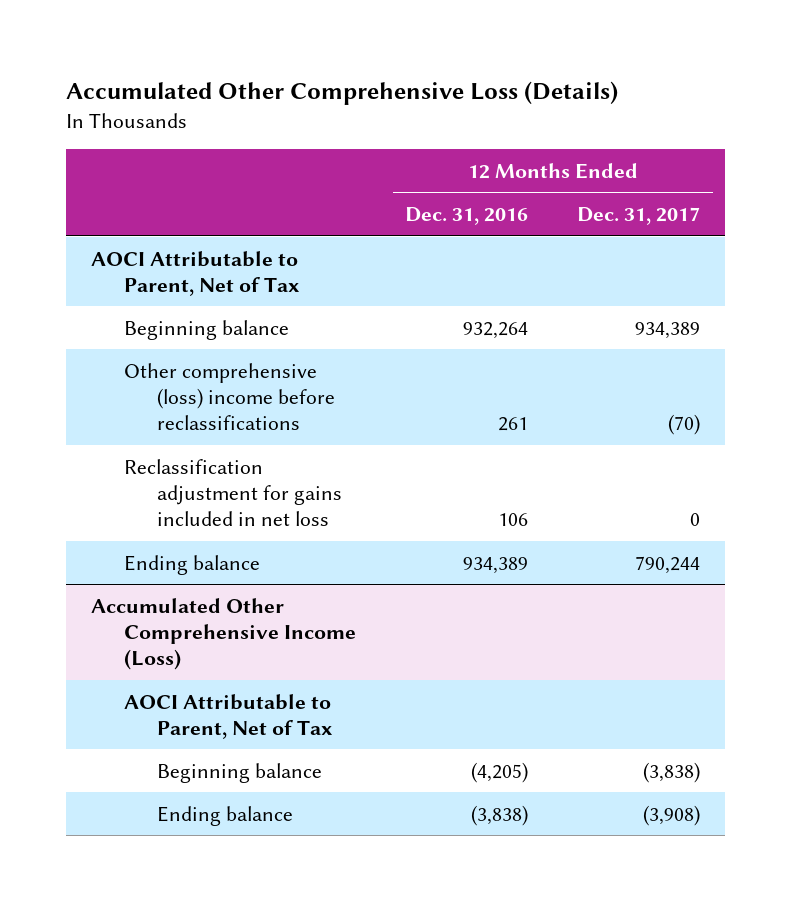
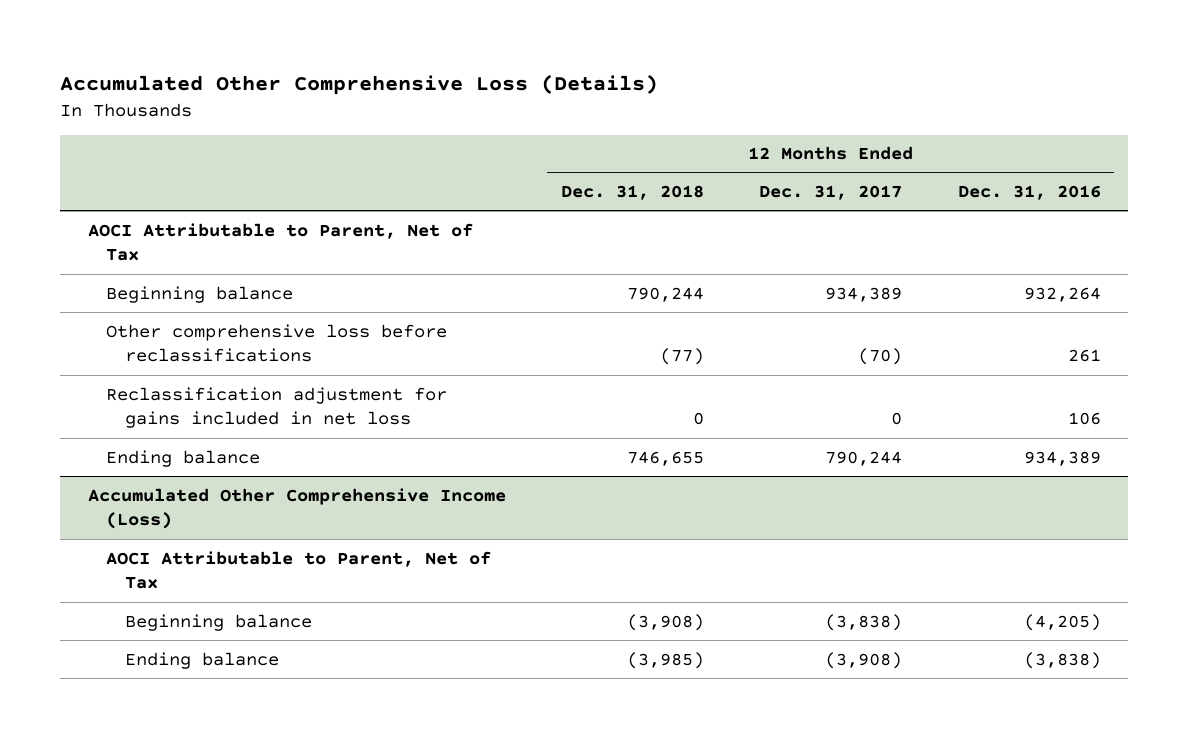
none -> [561,185,705,201] Dec. 31, 2018
[123,362,336,430] Other comprehensive (loss) income before reclassifications -> [106,323,448,363] Other comprehensive loss before reclassifications

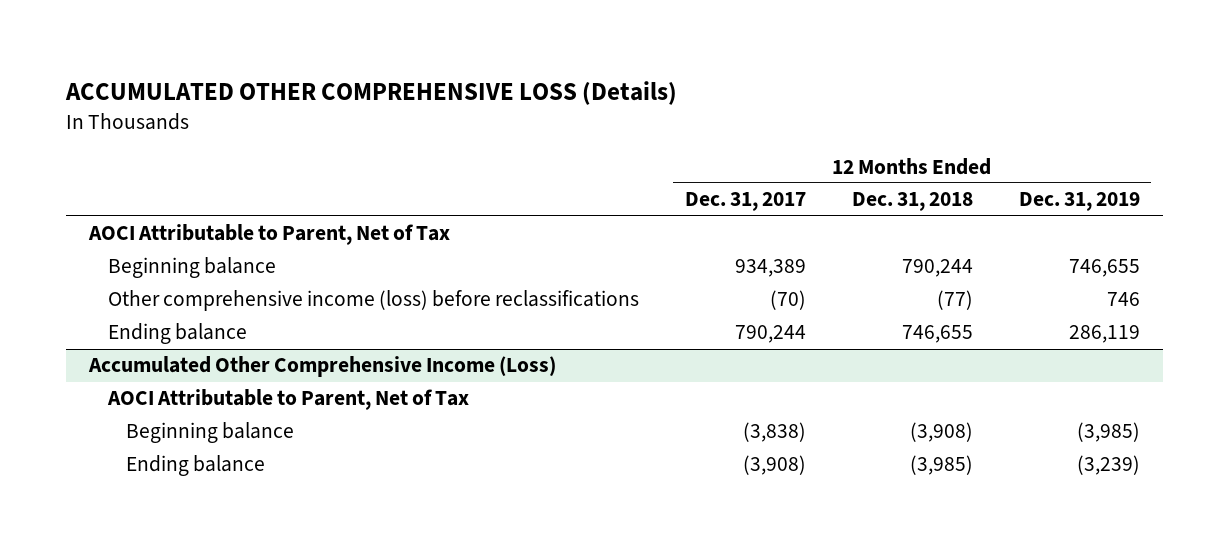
[60,74,659,96] Accumulated Other Comprehensive Loss (Details) -> [65,80,678,105] ACCUMULATED OTHER COMPREHENSIVE LOSS (Details)
[957,185,1101,201] Dec. 31, 2016 -> none
none -> [1018,192,1140,212] Dec. 31, 2019
[106,386,448,429] Reclassification adjustment for gains included in net loss -> none
[106,323,448,363] Other comprehensive loss before reclassifications -> [107,290,639,312] Other comprehensive income (loss) before reclassifications

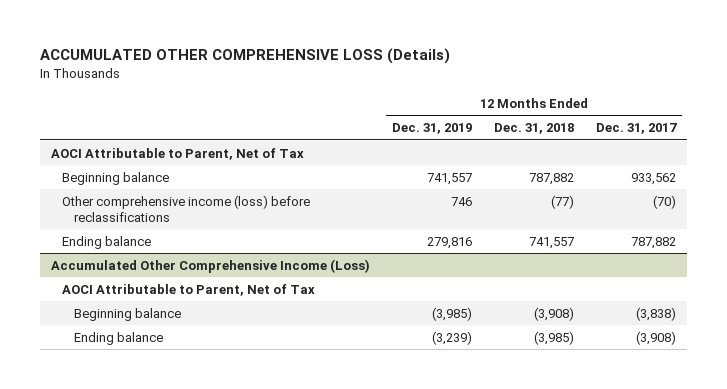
[734,259,806,278] 934,389 -> [631,172,677,185] 933,562
[901,259,973,278] 790,244 -> [528,172,574,185] 787,882
[1068,259,1140,278] 746,655 -> [426,172,472,185] 741,557
[734,325,806,344] 790,244 -> [631,236,677,249] 787,882
[901,325,973,344] 746,655 -> [528,236,574,249] 741,557
[1068,325,1140,344] 286,119 -> [426,236,472,249] 279,816

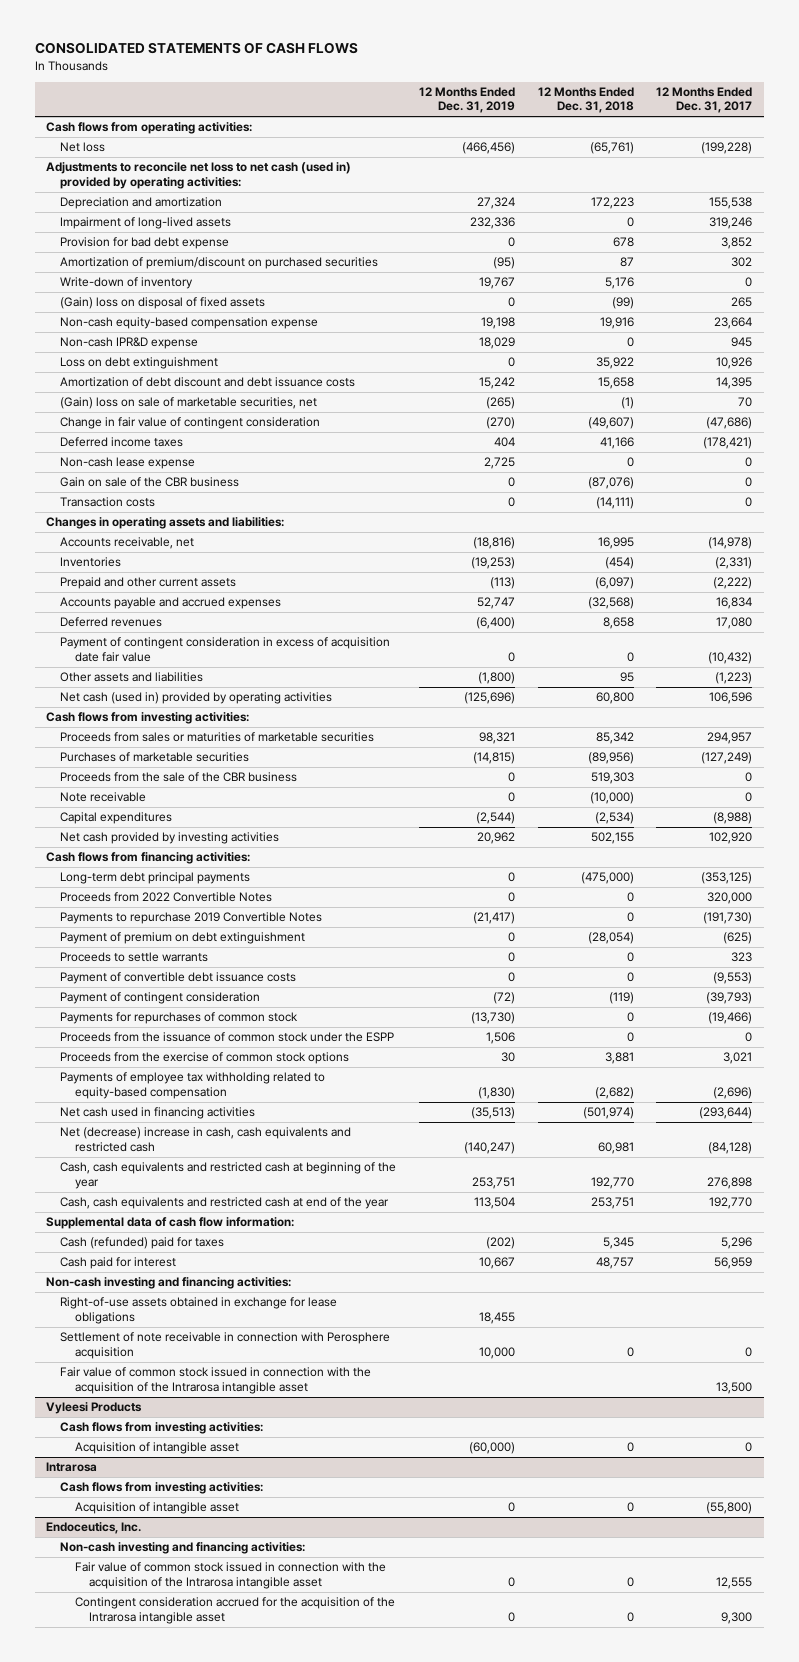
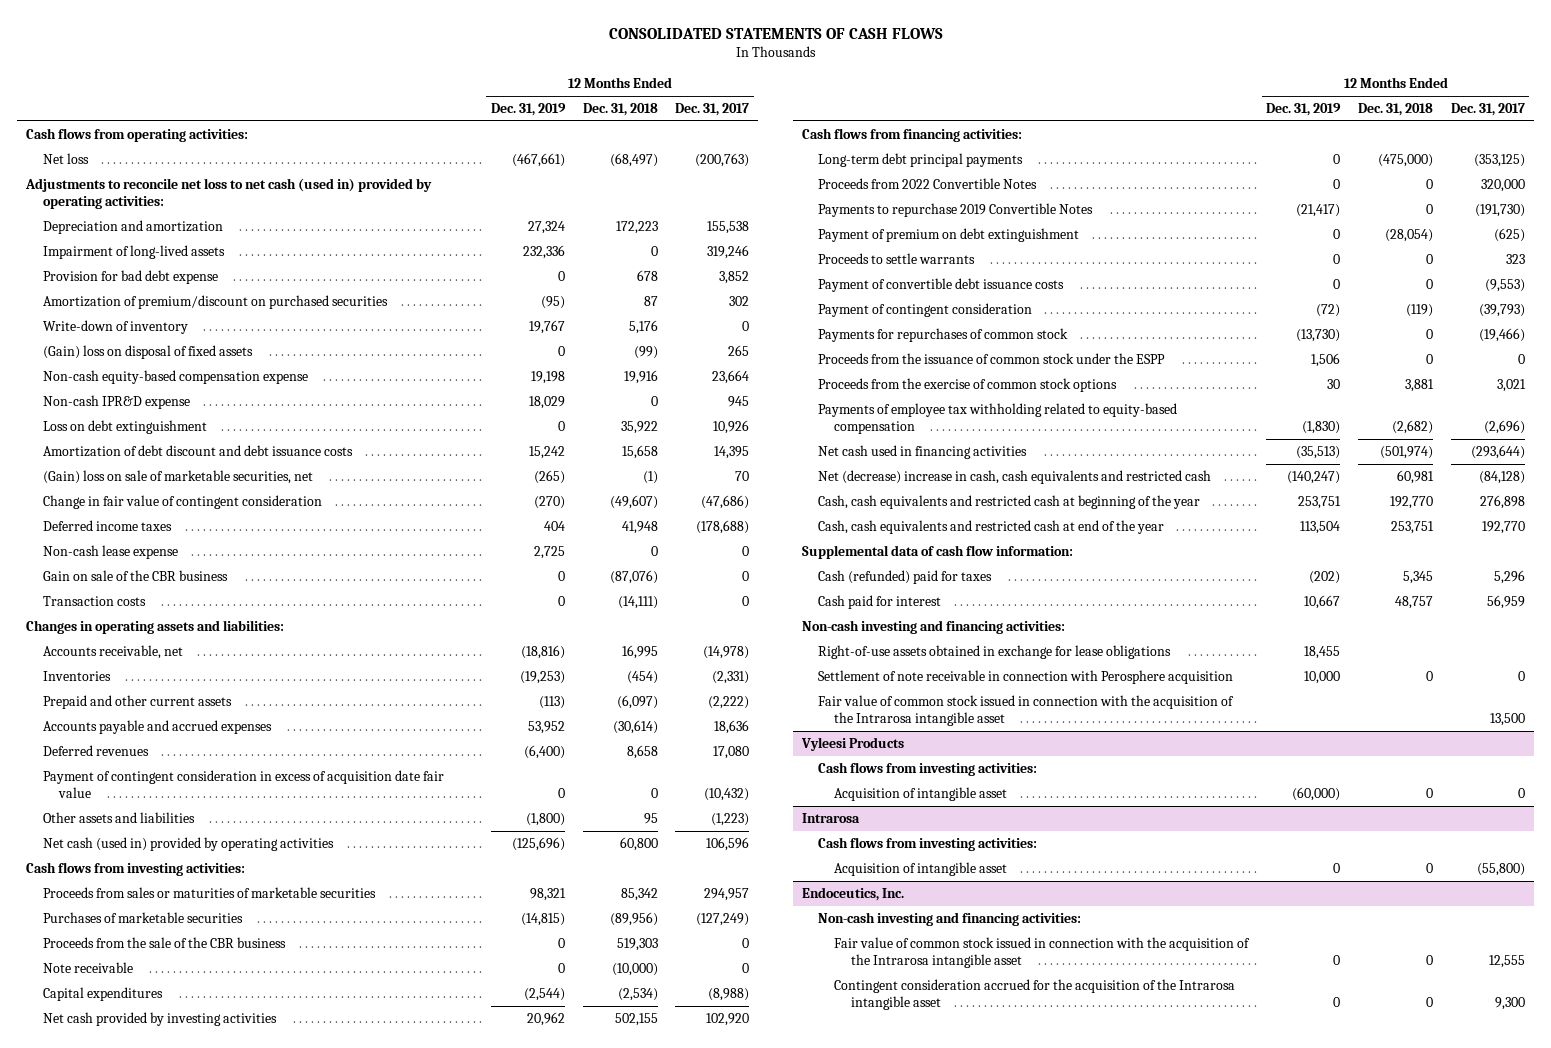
[462,142,516,155] (466,456) -> [511,153,565,168] (467,661)
[589,142,634,155] (65,761) -> [609,153,658,168] (68,497)
[701,142,753,155] (199,228) -> [695,153,750,168] (200,763)
[599,437,634,450] 41,166 -> [621,521,658,535] 41,948
[703,437,753,450] (178,421) -> [696,520,750,535] (178,688)
[477,597,516,610] 52,747 -> [527,721,565,735] 53,952
[587,597,634,610] (32,568) -> [612,720,658,735] (30,614)
[716,597,753,610] 16,834 -> [714,720,750,735] 18,636

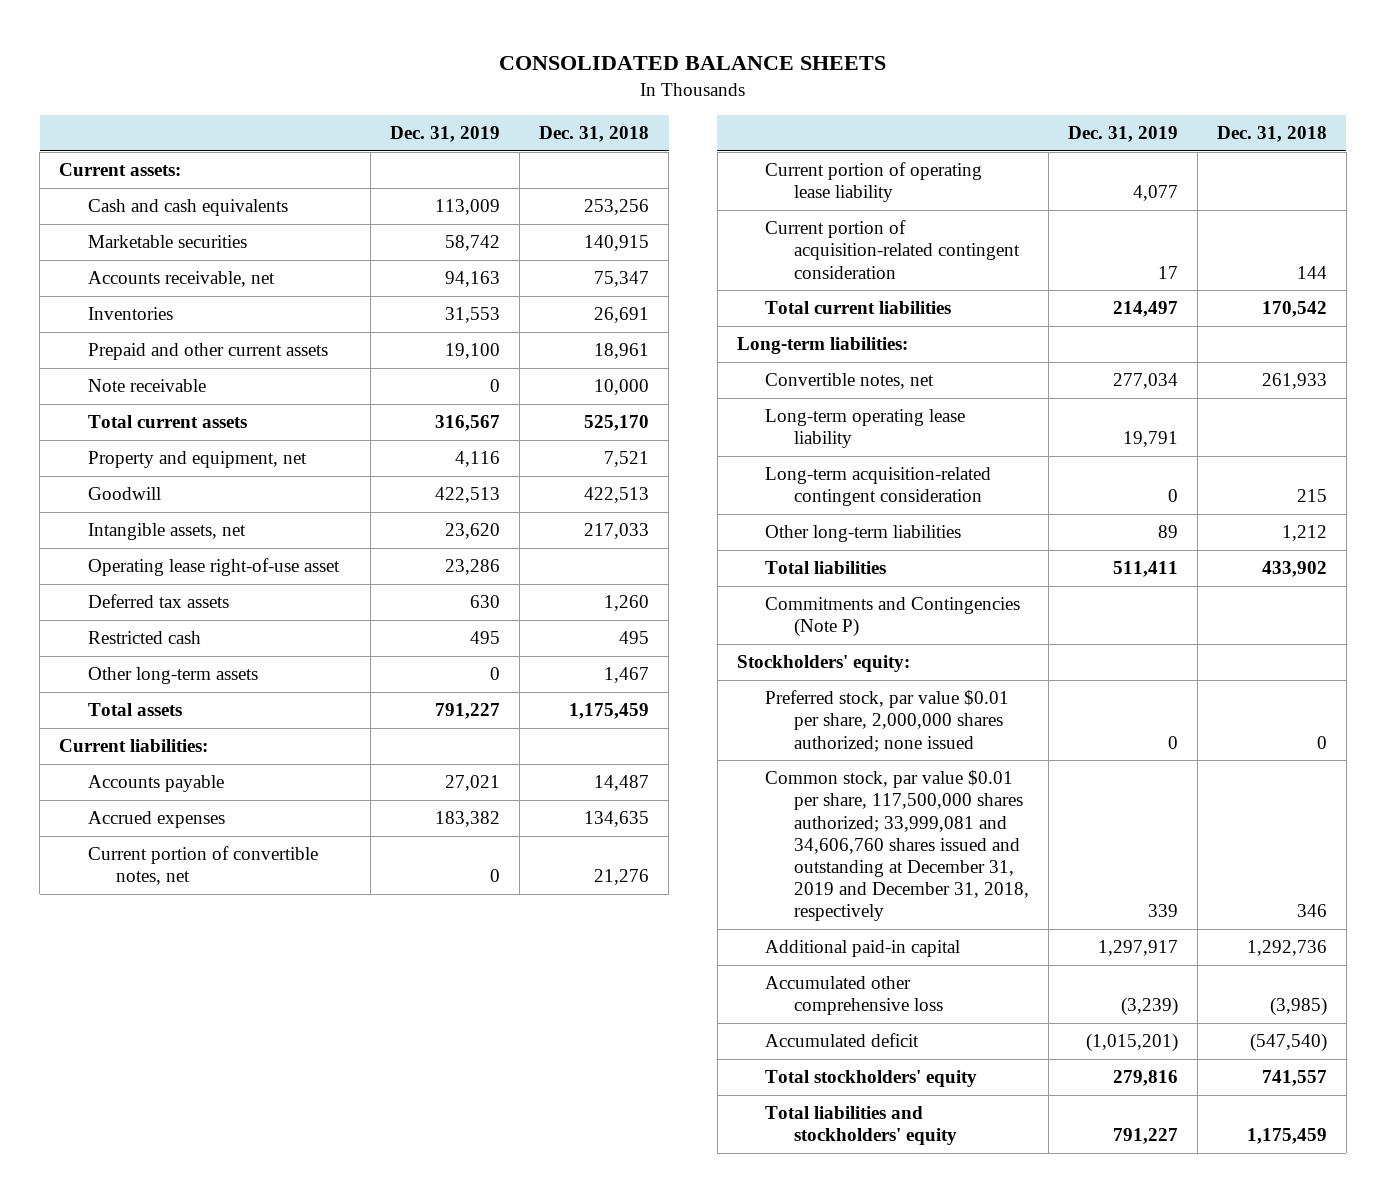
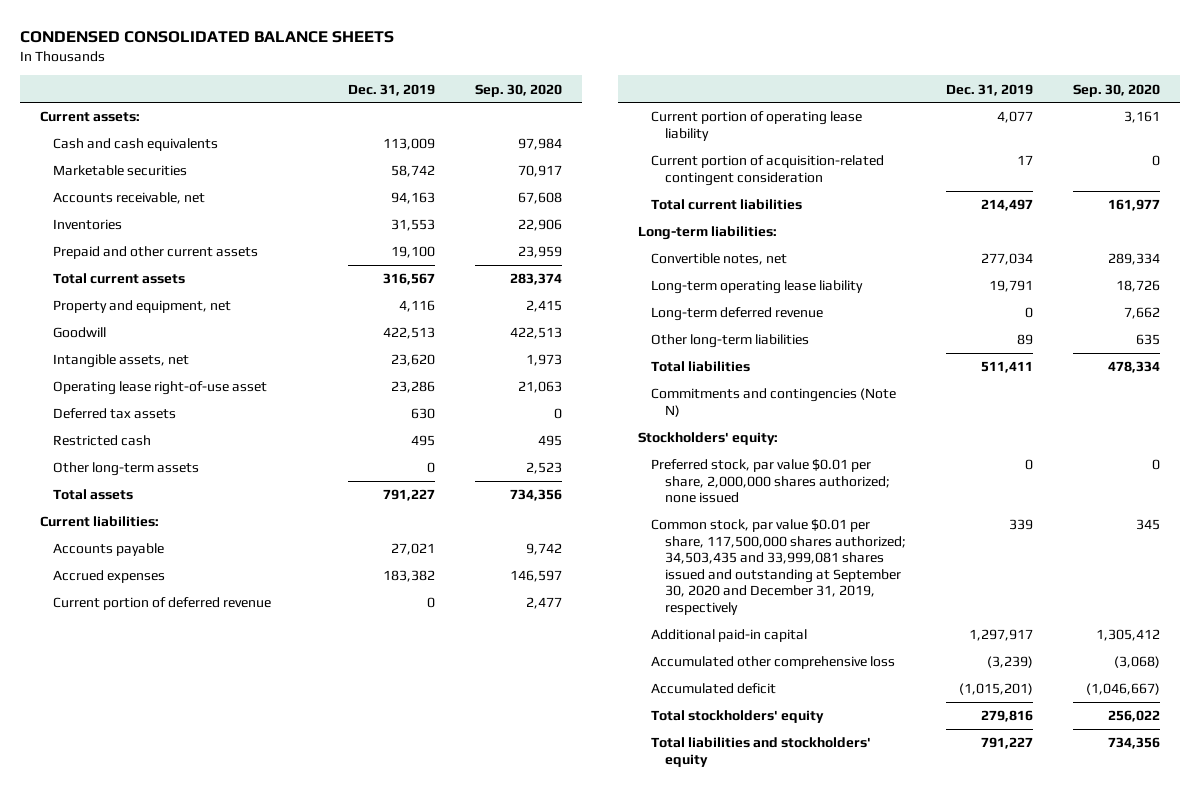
[498,55,886,70] CONSOLIDATED BALANCE SHEETS -> [19,30,394,43] CONDENSED CONSOLIDATED BALANCE SHEETS
[539,126,650,143] Dec. 31, 2018 -> none
none -> [475,83,563,97] Sep. 30, 2020
[87,379,206,393] Note receivable -> none
[87,846,318,886] Current portion of convertible notes, net -> none
none -> [53,597,272,611] Current portion of deferred revenue
[765,467,992,507] Long-term acquisition-related contingent consideration -> none
none -> [651,307,824,322] Long-term deferred revenue
[765,597,1021,638] Commitments and Contingencies (Note P) -> [651,388,897,417] Commitments and contingencies (Note N)
[765,770,1029,922] Common stock, par value $0.01 per share, 117,500,000 shares authorized; 33,999,081 and 34,606,760 shares issued and outstanding at December 31, 2019 and December 31, 2018, respectively -> [651,519,906,615] Common stock, par value $0.01 per share, 117,500,000 shares authorized; 34,503,435 and 33,999,081 shares issued and outstanding at September 30, 2020 and December 31, 2019, respectively

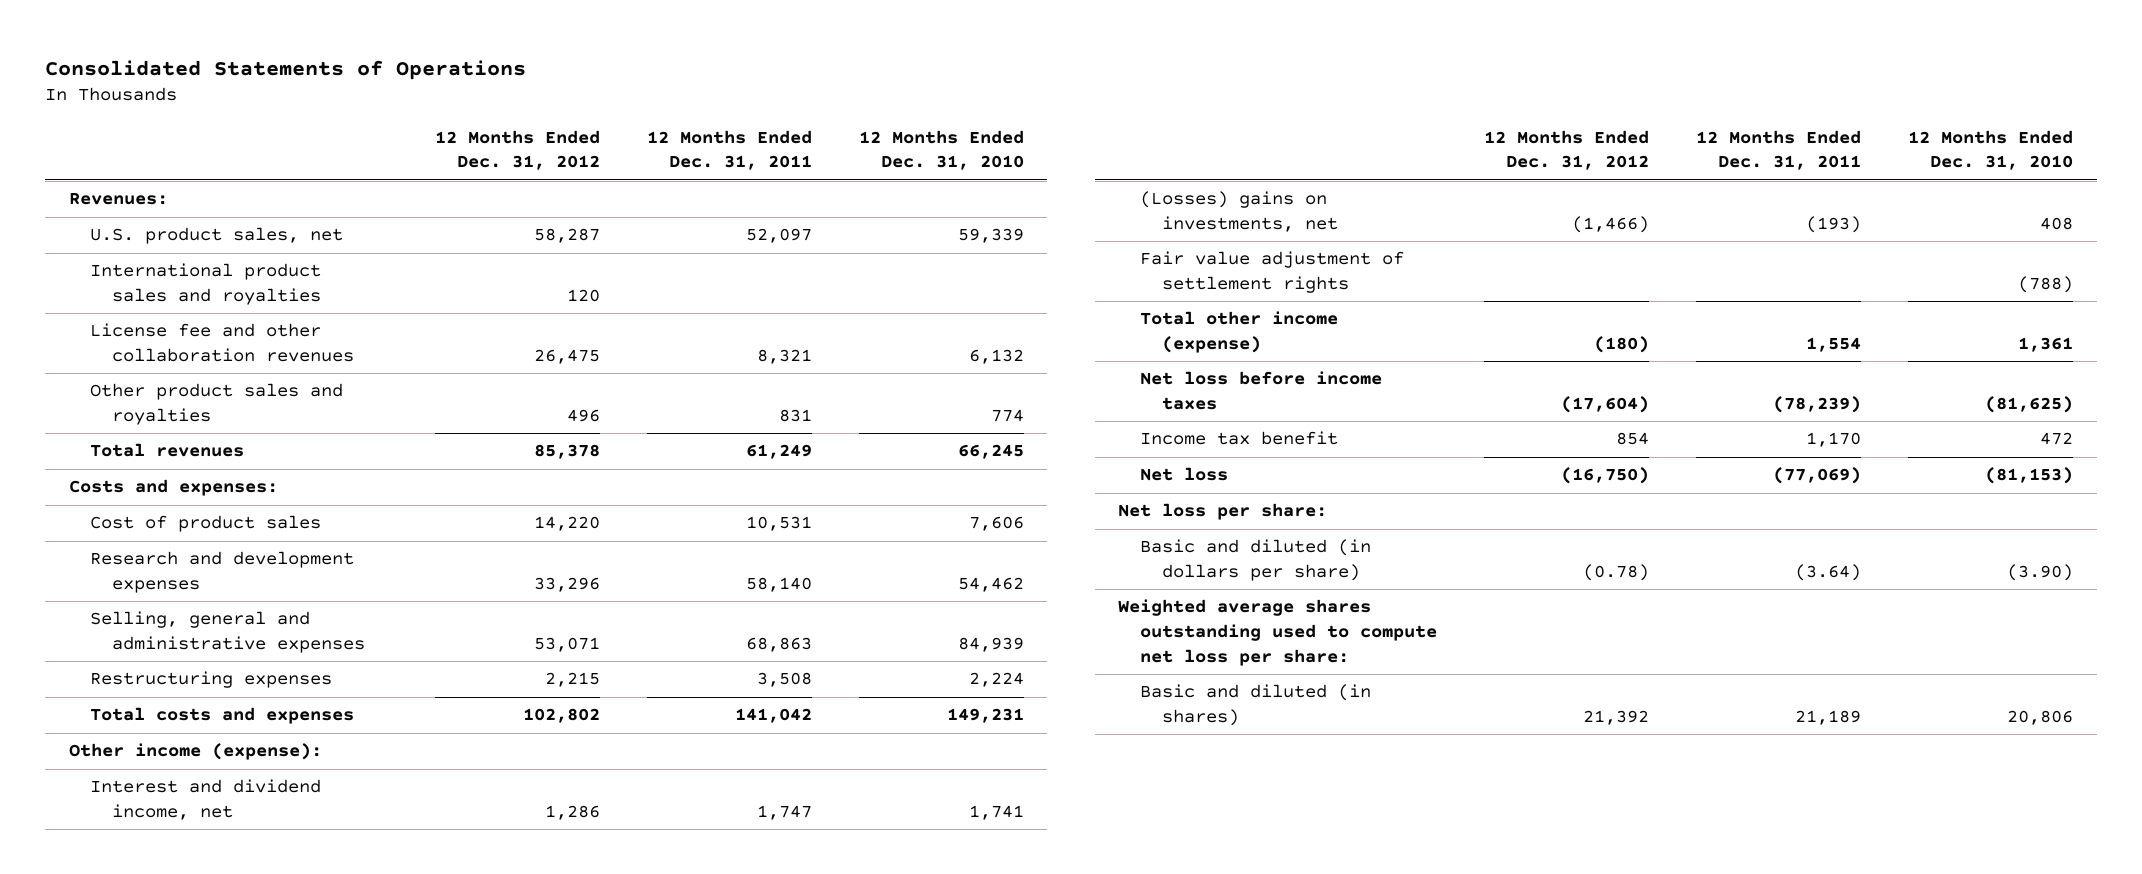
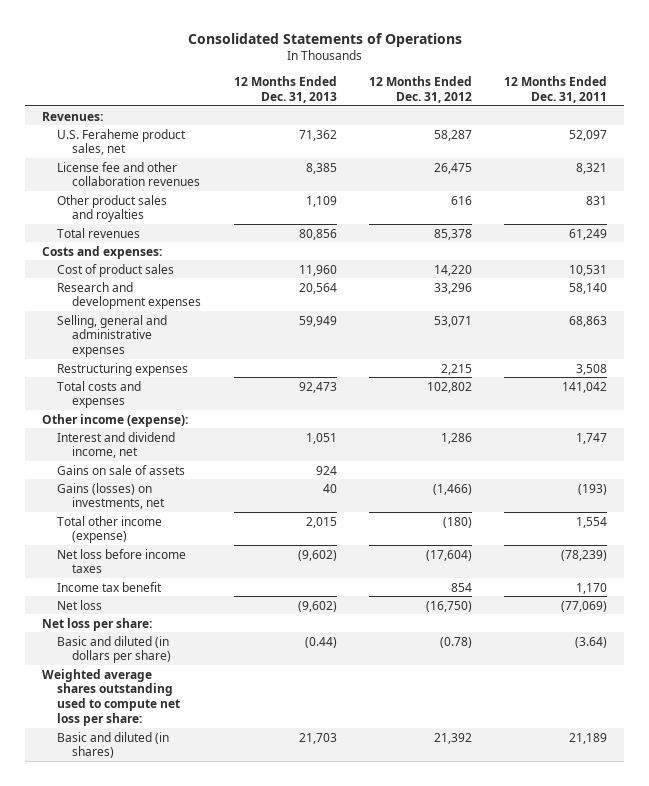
[858,129,1024,171] 12 Months Ended Dec. 31, 2010 -> none
none -> [233,75,337,103] 12 Months Ended Dec. 31, 2013
[90,263,322,306] International product sales and royalties -> none
[90,227,344,245] U.S. product sales, net -> [56,128,186,156] U.S. Feraheme product sales, net
[566,409,600,423] 496 -> [450,195,472,205] 616
[1140,251,1405,294] Fair value adjustment of settlement rights -> none
none -> [56,464,185,475] Gains on sale of assets
[1140,191,1339,233] (Losses) gains on investments, net -> [56,482,166,510] Gains (losses) on investments, net

